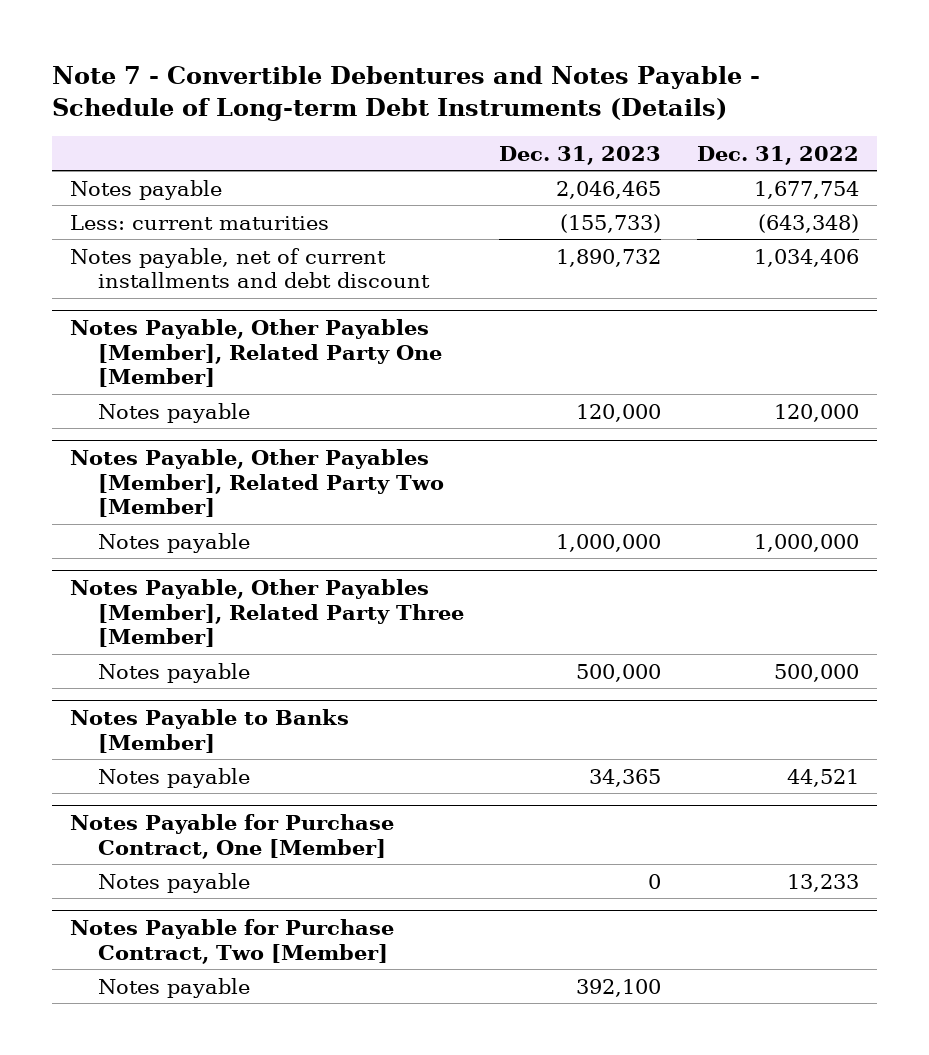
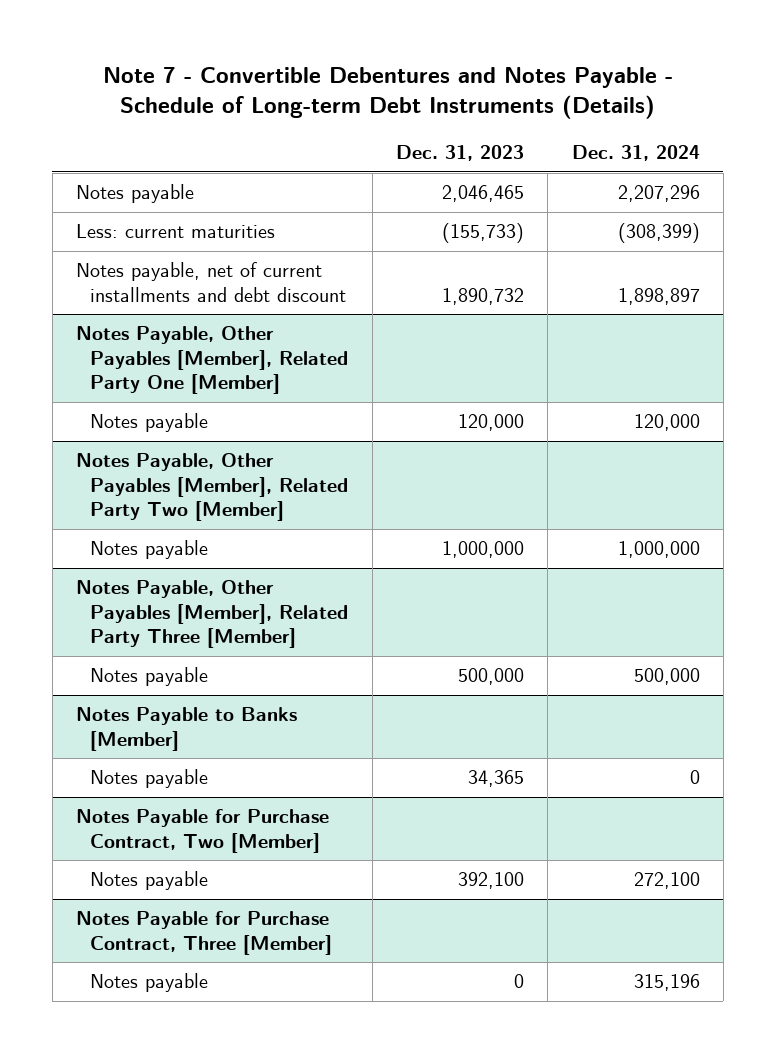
[696,145,859,165] Dec. 31, 2022 -> none
none -> [571,144,700,161] Dec. 31, 2024
[69,813,394,859] Notes Payable for Purchase Contract, One [Member] -> none
[97,872,250,893] Notes payable -> none
none -> [76,911,333,955] Notes Payable for Purchase Contract, Three [Member]
none -> [90,973,209,993] Notes payable

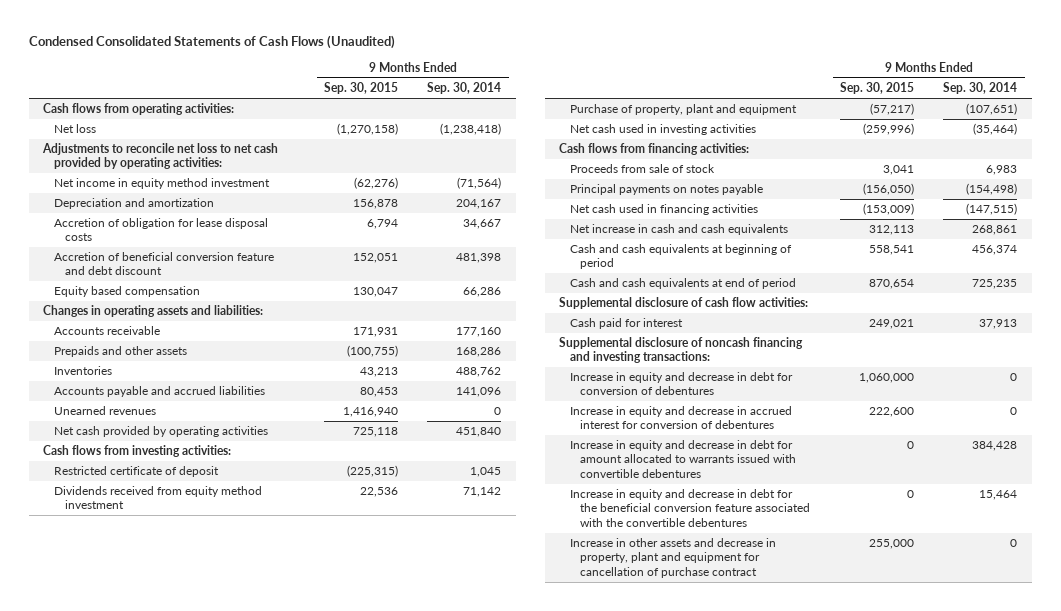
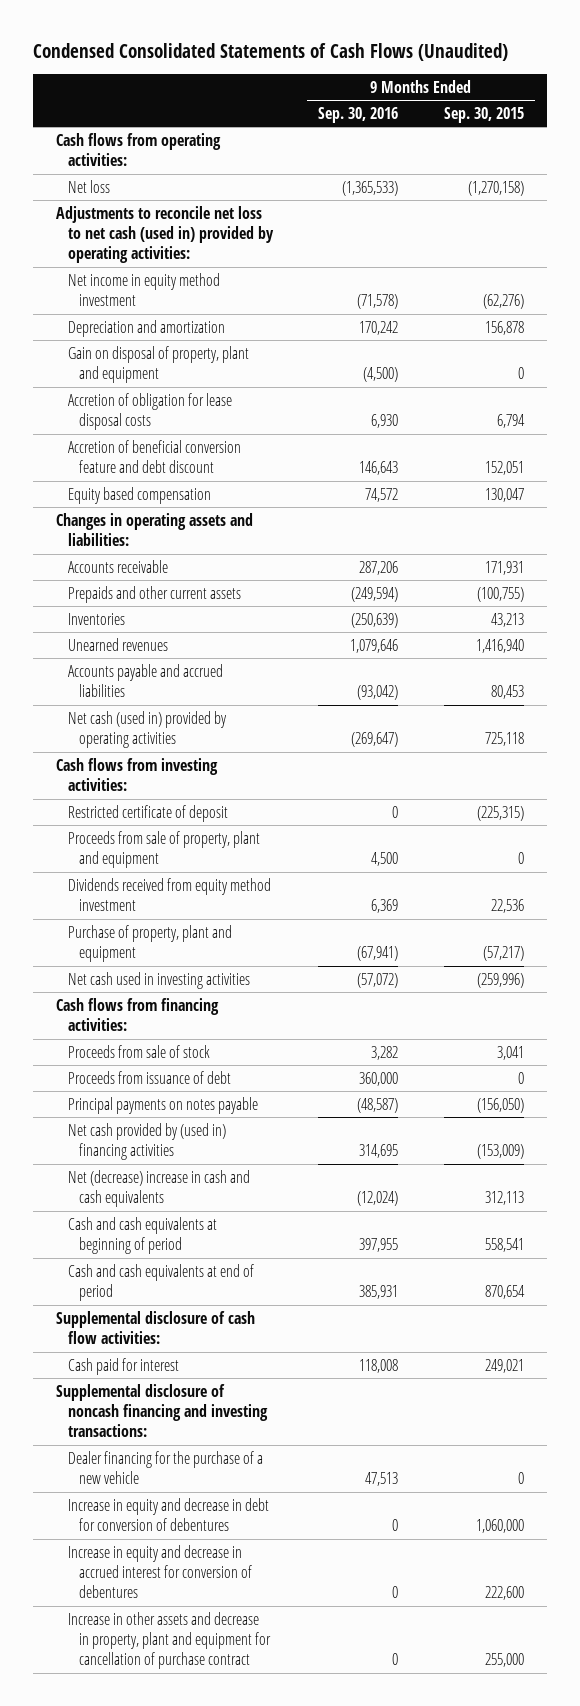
[427,82,502,95] Sep. 30, 2014 -> none
none -> [318,106,399,123] Sep. 30, 2016
[42,143,279,170] Adjustments to reconcile net loss to net cash provided by operating activities: -> [56,205,274,264] Adjustments to reconcile net loss to net cash (used in) provided by operating activities:
none -> [67,345,249,384] Gain on disposal of property, plant and equipment
[54,346,188,358] Prepaids and other assets -> [67,585,241,603] Prepaids and other current assets
[54,386,266,398] Accounts payable and accrued liabilities -> [67,663,223,698] Accounts payable and accrued liabilities
[54,426,269,438] Net cash provided by operating activities -> [67,710,227,749] Net cash (used in) provided by operating activities
none -> [67,830,260,869] Proceeds from sale of property, plant and equipment
none -> [67,1070,231,1084] Proceeds from issuance of debt
[569,204,758,216] Net cash used in financing activities -> [67,1122,226,1161] Net cash provided by (used in) financing activities
[569,224,788,236] Net increase in cash and cash equivalents -> [67,1169,250,1208] Net (decrease) increase in cash and cash equivalents
none -> [67,1450,263,1485] Dealer financing for the purchase of a new vehicle
[569,440,797,478] Increase in equity and decrease in debt for amount allocated to warrants issued with convertible debentures -> none
[569,489,811,527] Increase in equity and decrease in debt for the beneficial conversion feature associated with the convertible debentures -> none

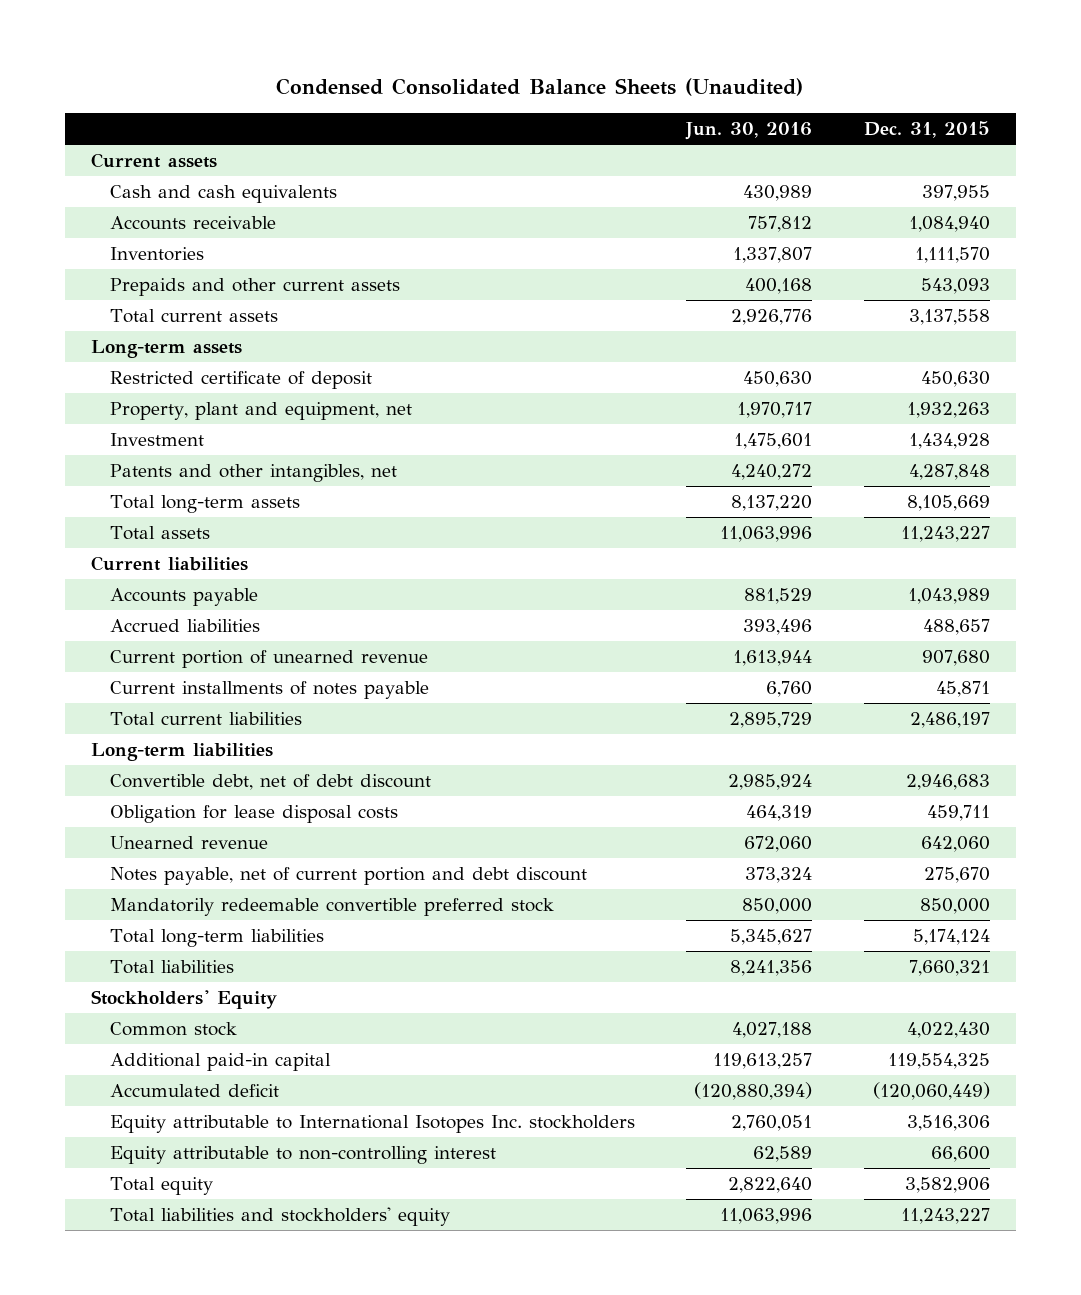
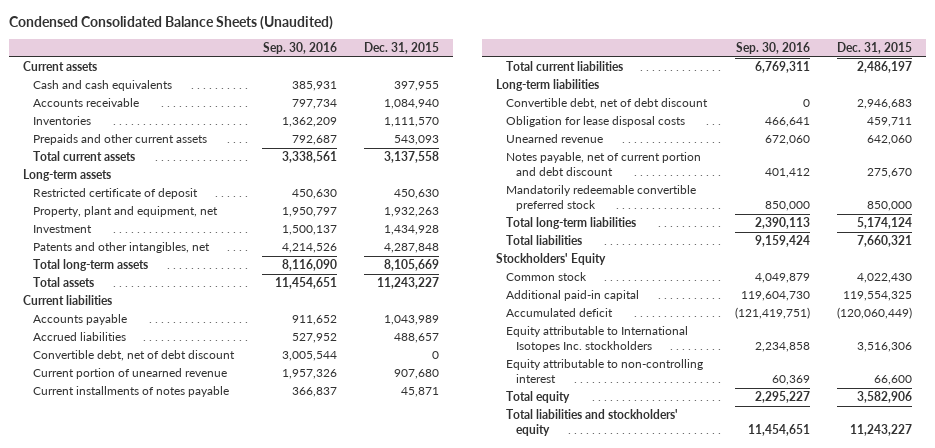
[685,122,813,141] Jun. 30, 2016 -> none
none -> [262,42,337,55] Sep. 30, 2016
none -> [32,350,235,362] Convertible debt, net of debt discount

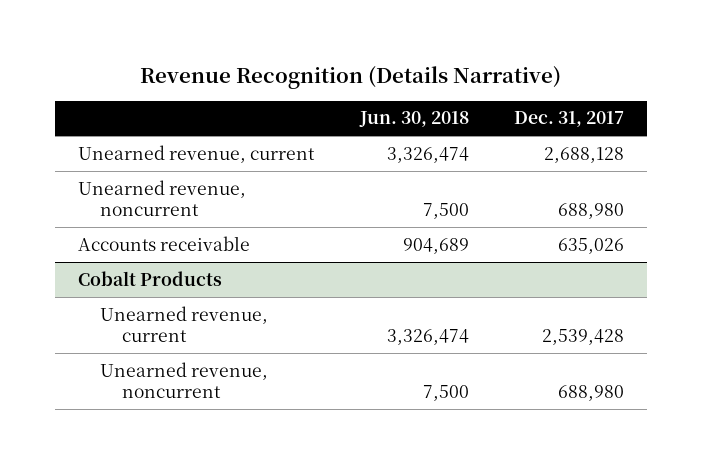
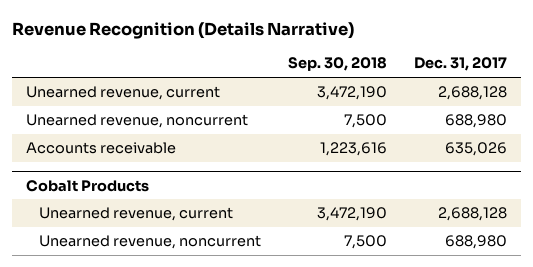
[358,111,469,128] Jun. 30, 2018 -> none
none -> [288,57,388,72] Sep. 30, 2018
[541,329,624,346] 2,539,428 -> [438,207,508,222] 2,688,128

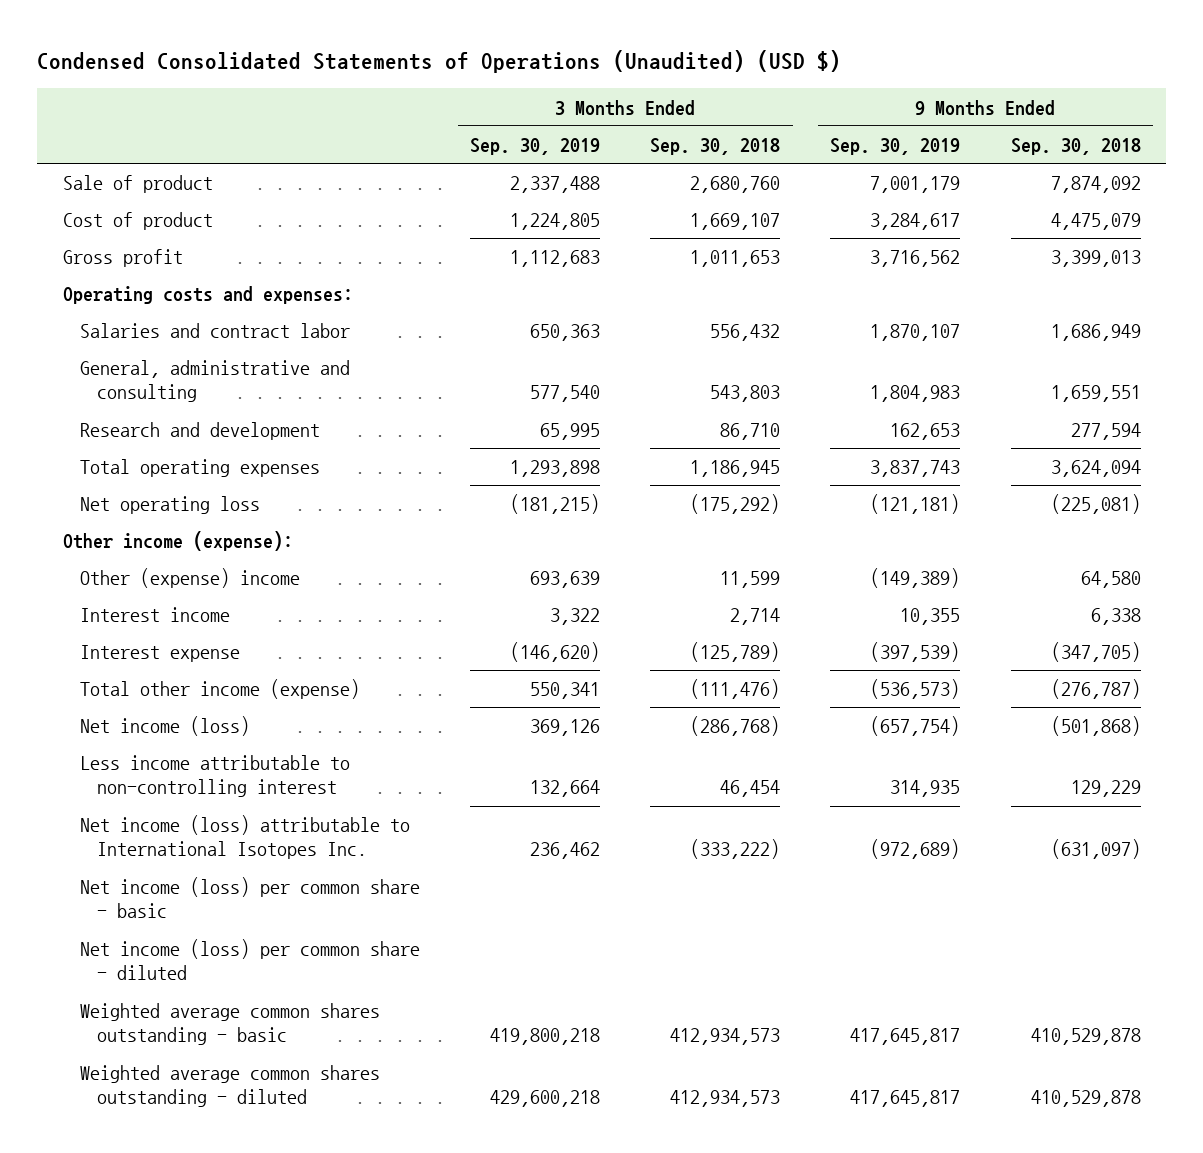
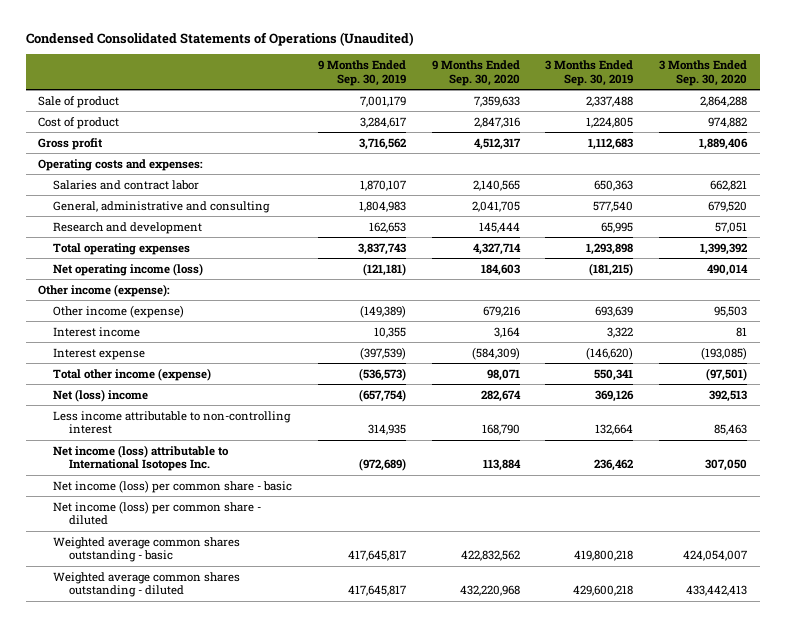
[37,50,842,74] Condensed Consolidated Statements of Operations (Unaudited) (USD $) -> [25,32,414,47] Condensed Consolidated Statements of Operations (Unaudited)
[650,137,781,155] Sep. 30, 2018 -> none
[1010,137,1141,155] Sep. 30, 2018 -> none
none -> [431,60,520,86] 9 Months Ended Sep. 30, 2020
none -> [658,60,747,86] 3 Months Ended Sep. 30, 2020
[79,496,260,515] Net operating loss -> [53,262,204,276] Net operating income (loss)
[79,568,300,589] Other (expense) income -> [53,304,185,318] Other income (expense)
[79,716,250,737] Net income (loss) -> [53,388,149,402] Net (loss) income

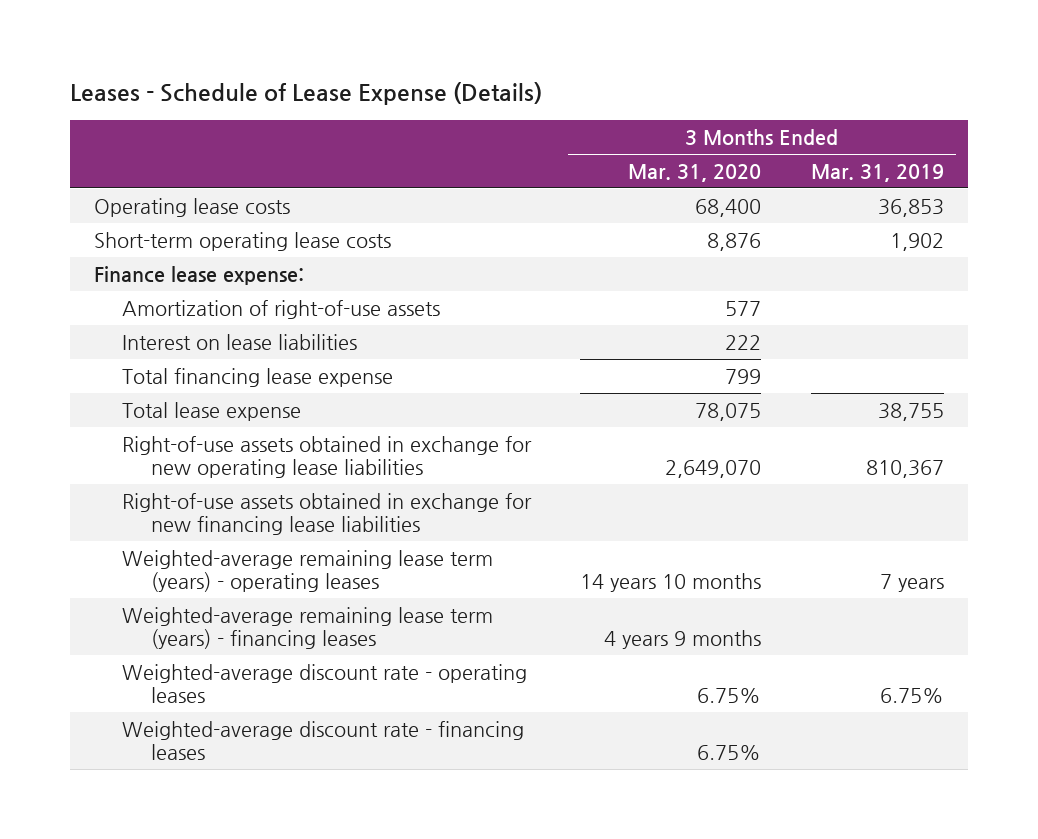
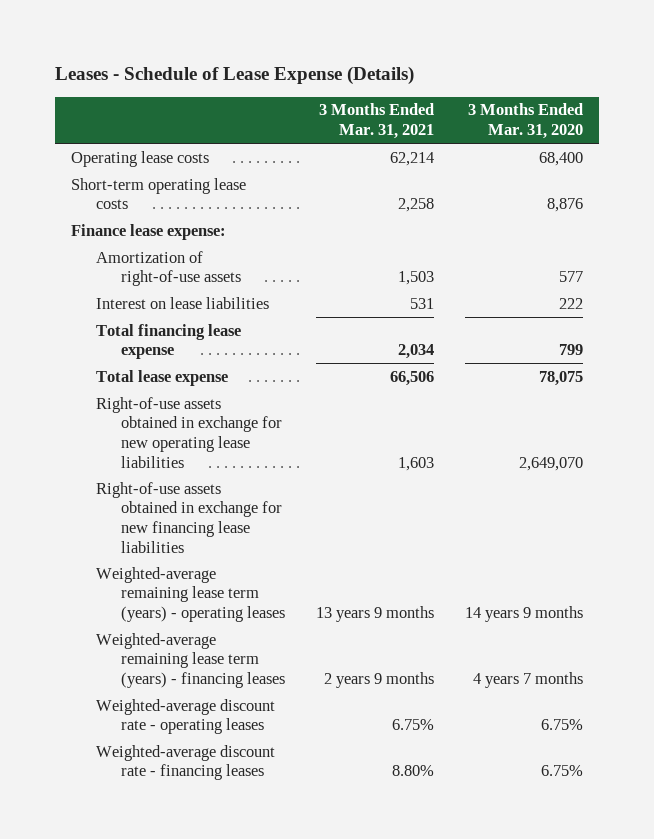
[810,164,944,183] Mar. 31, 2019 -> none
none -> [318,103,434,140] 3 Months Ended Mar. 31, 2021
[580,572,762,592] 14 years 10 months -> [465,605,584,622] 14 years 9 months
[604,629,762,649] 4 years 9 months -> [473,671,584,688] 4 years 7 months

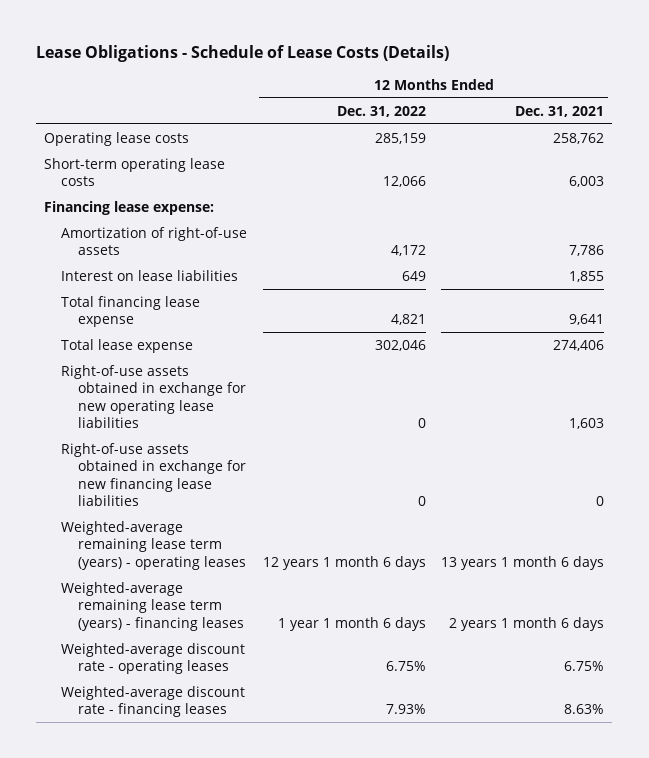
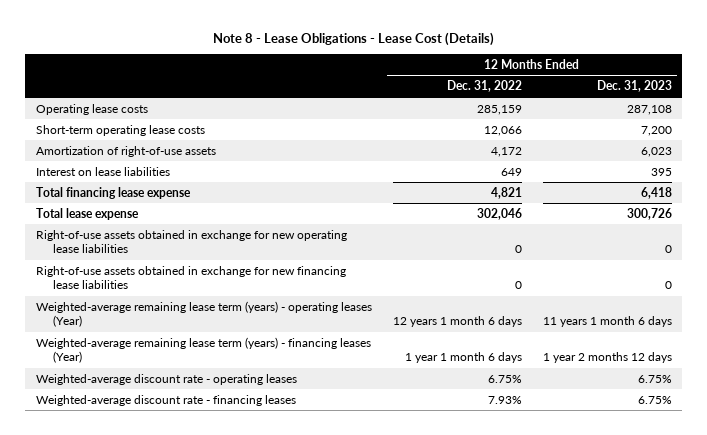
[36,45,450,63] Lease Obligations - Schedule of Lease Costs (Details) -> [212,31,494,46] Note 8 - Lease Obligations - Lease Cost (Details)
[515,105,605,117] Dec. 31, 2021 -> none
none -> [596,80,672,93] Dec. 31, 2023
[44,200,215,215] Financing lease expense: -> none
[60,520,246,570] Weighted-average remaining lease term (years) - operating leases -> [35,300,372,328] Weighted-average remaining lease term (years) - operating leases (Year)
[60,581,244,631] Weighted-average remaining lease term (years) - financing leases -> [35,336,371,364] Weighted-average remaining lease term (years) - financing leases (Year)

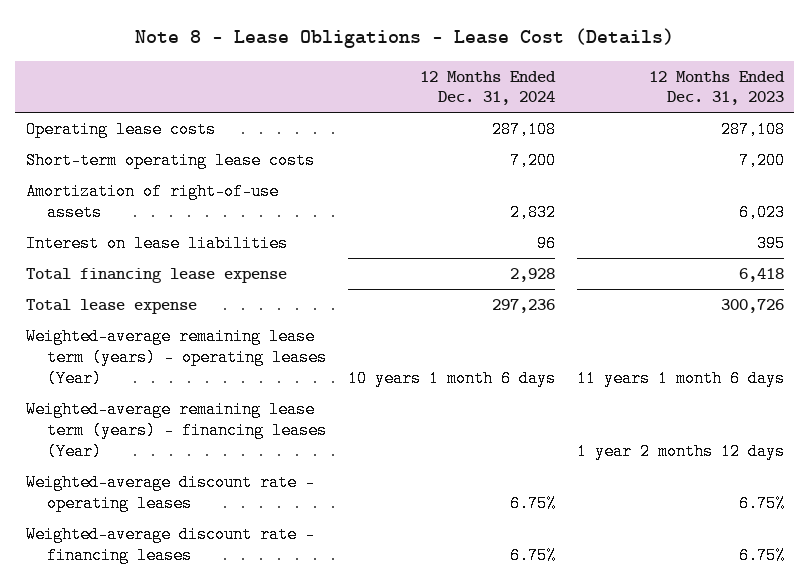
[446,80,522,93] Dec. 31, 2022 -> none
none -> [419,70,556,106] 12 Months Ended Dec. 31, 2024
[35,229,347,254] Right-of-use assets obtained in exchange for new operating lease liabilities -> none
[35,265,346,290] Right-of-use assets obtained in exchange for new financing lease liabilities -> none

